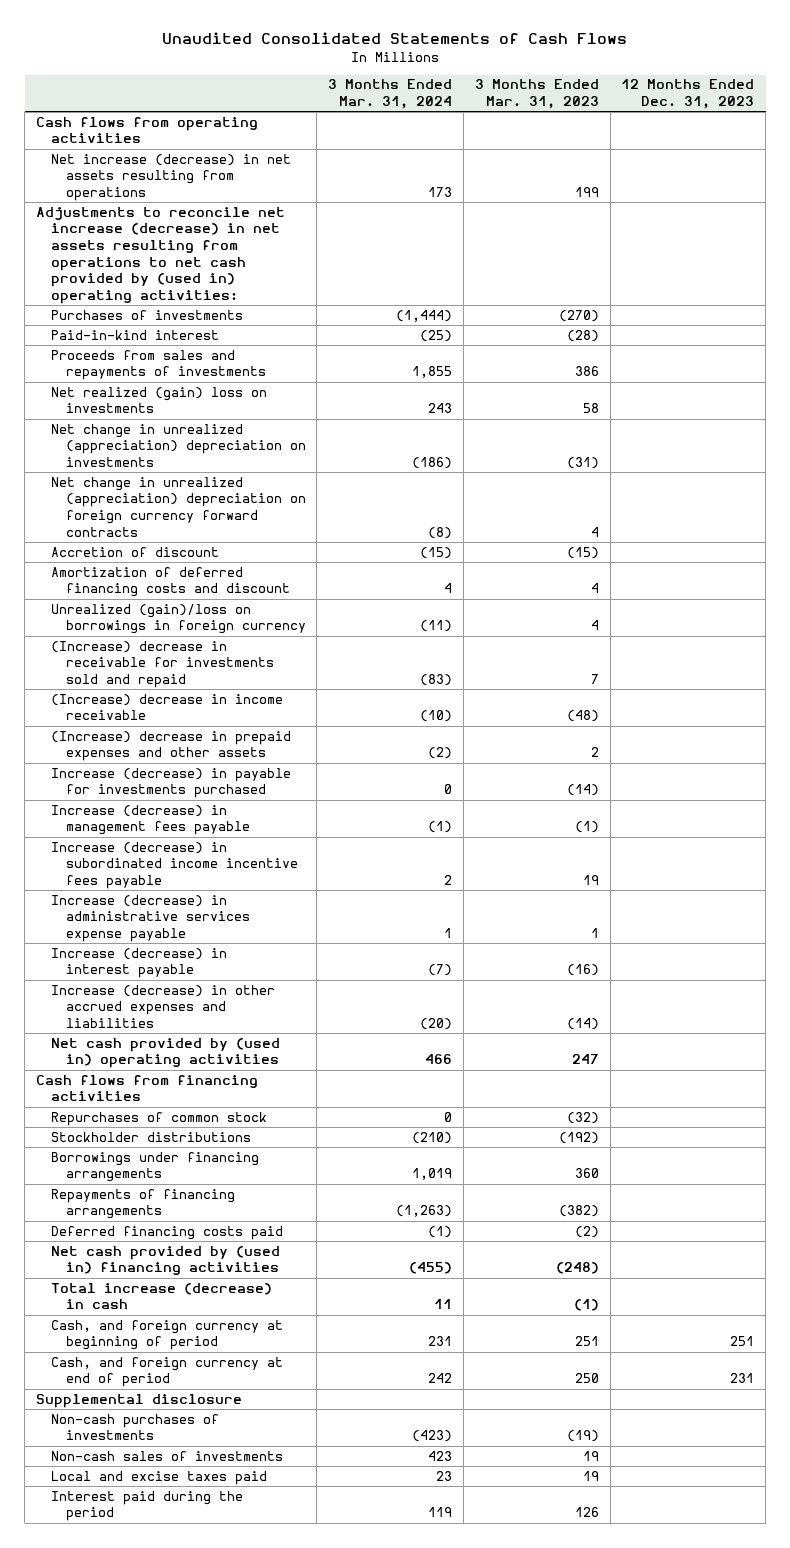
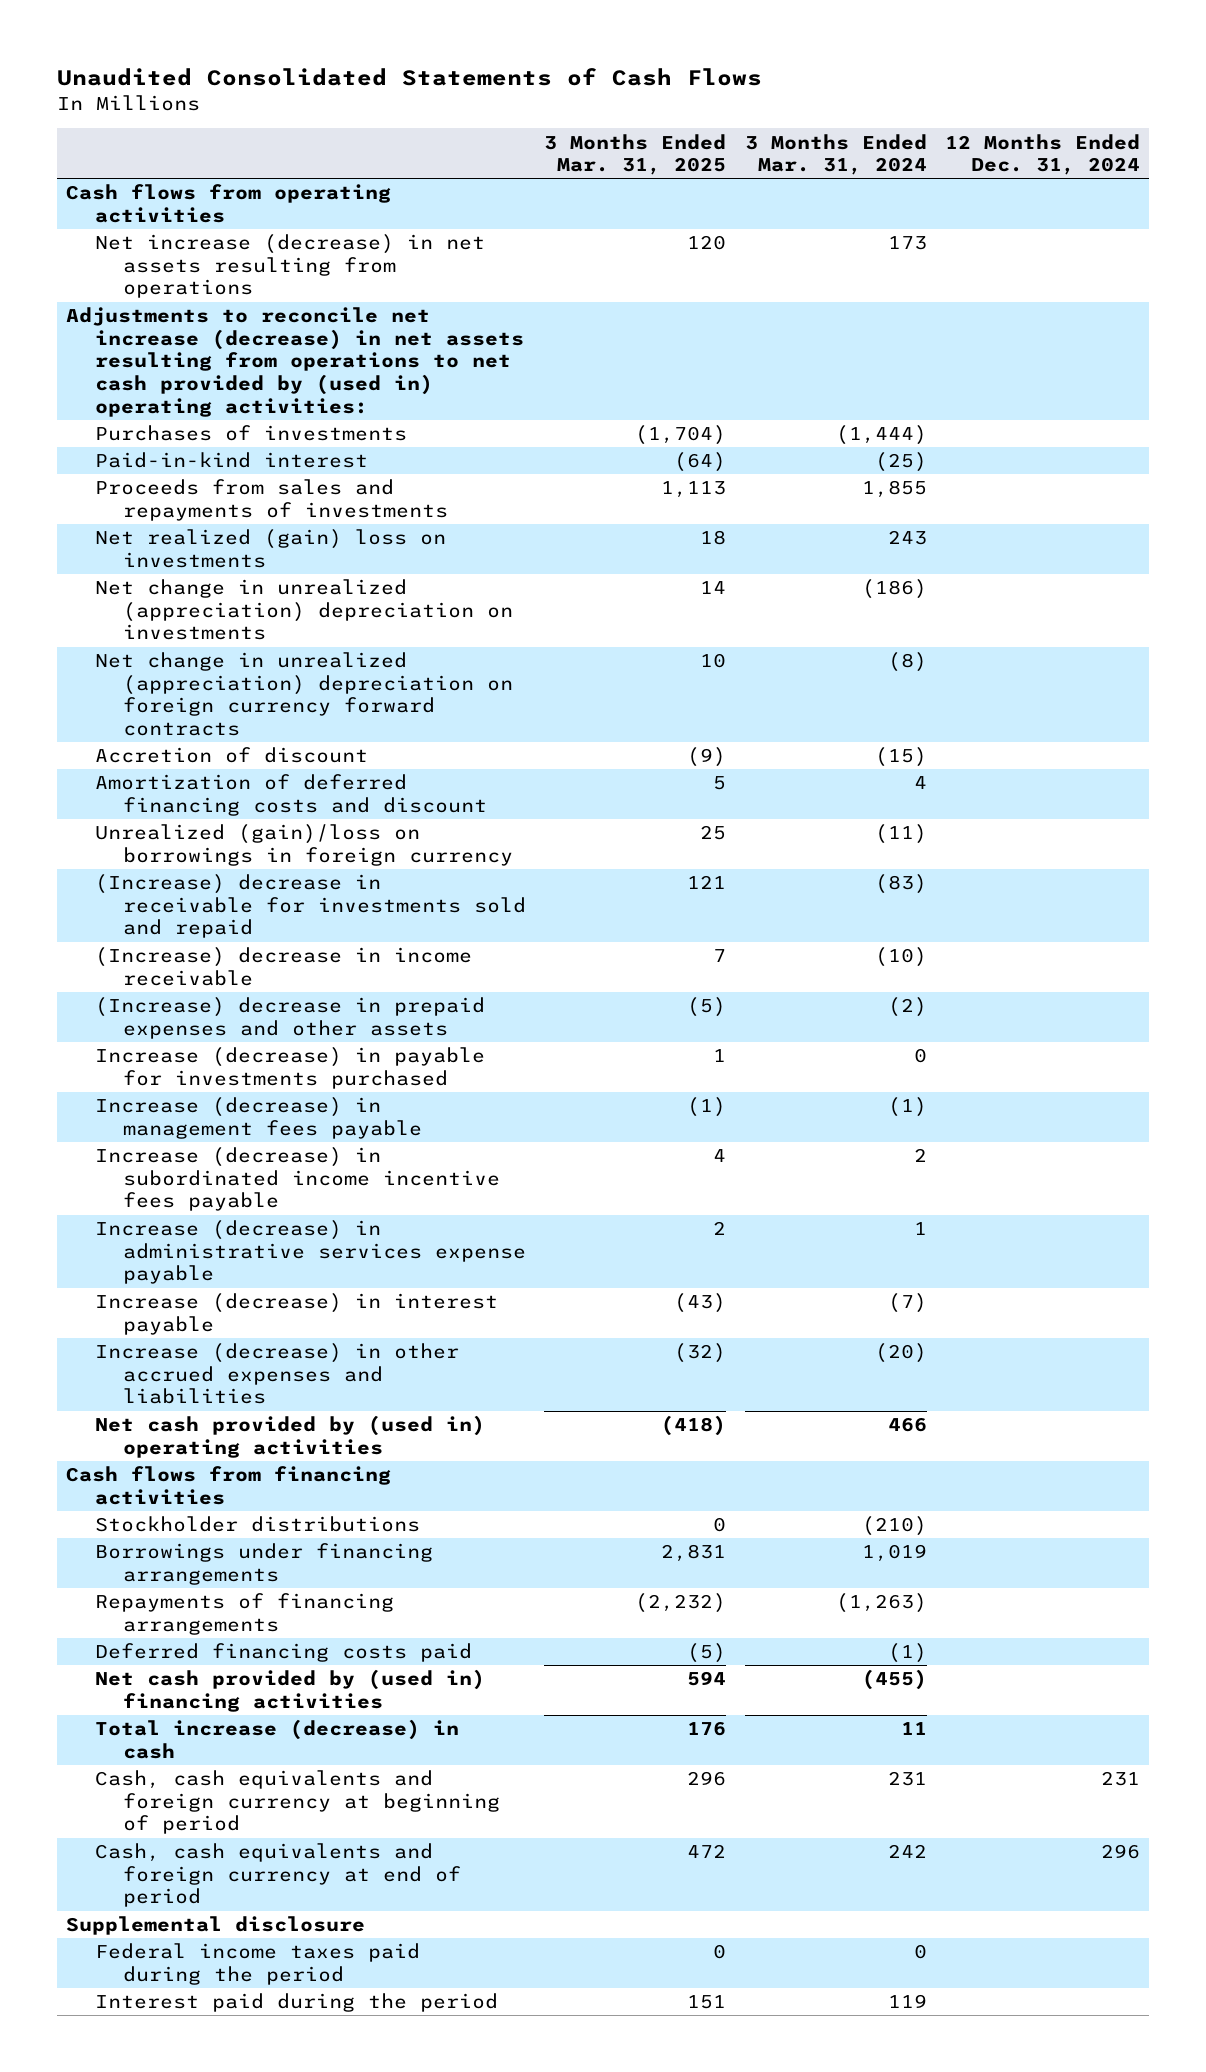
[474,79,599,109] 3 Months Ended Mar. 31, 2023 -> none
[621,79,755,109] 12 Months Ended Dec. 31, 2023 -> none
none -> [544,133,727,176] 3 Months Ended Mar. 31, 2025
none -> [945,133,1141,176] 12 Months Ended Dec. 31, 2024
[50,1111,267,1126] Repurchases of common stock -> none
[50,1319,283,1351] Cash, and foreign currency at beginning of period -> [94,1770,501,1835] Cash, cash equivalents and foreign currency at beginning of period
[50,1356,283,1388] Cash, and foreign currency at end of period -> [94,1843,462,1908] Cash, cash equivalents and foreign currency at end of period
[50,1413,219,1441] Non-cash purchases of investments -> none
[50,1450,283,1461] Non-cash sales of investments -> none
[50,1470,267,1485] Local and excise taxes paid -> none
none -> [94,1943,420,1985] Federal income taxes paid during the period

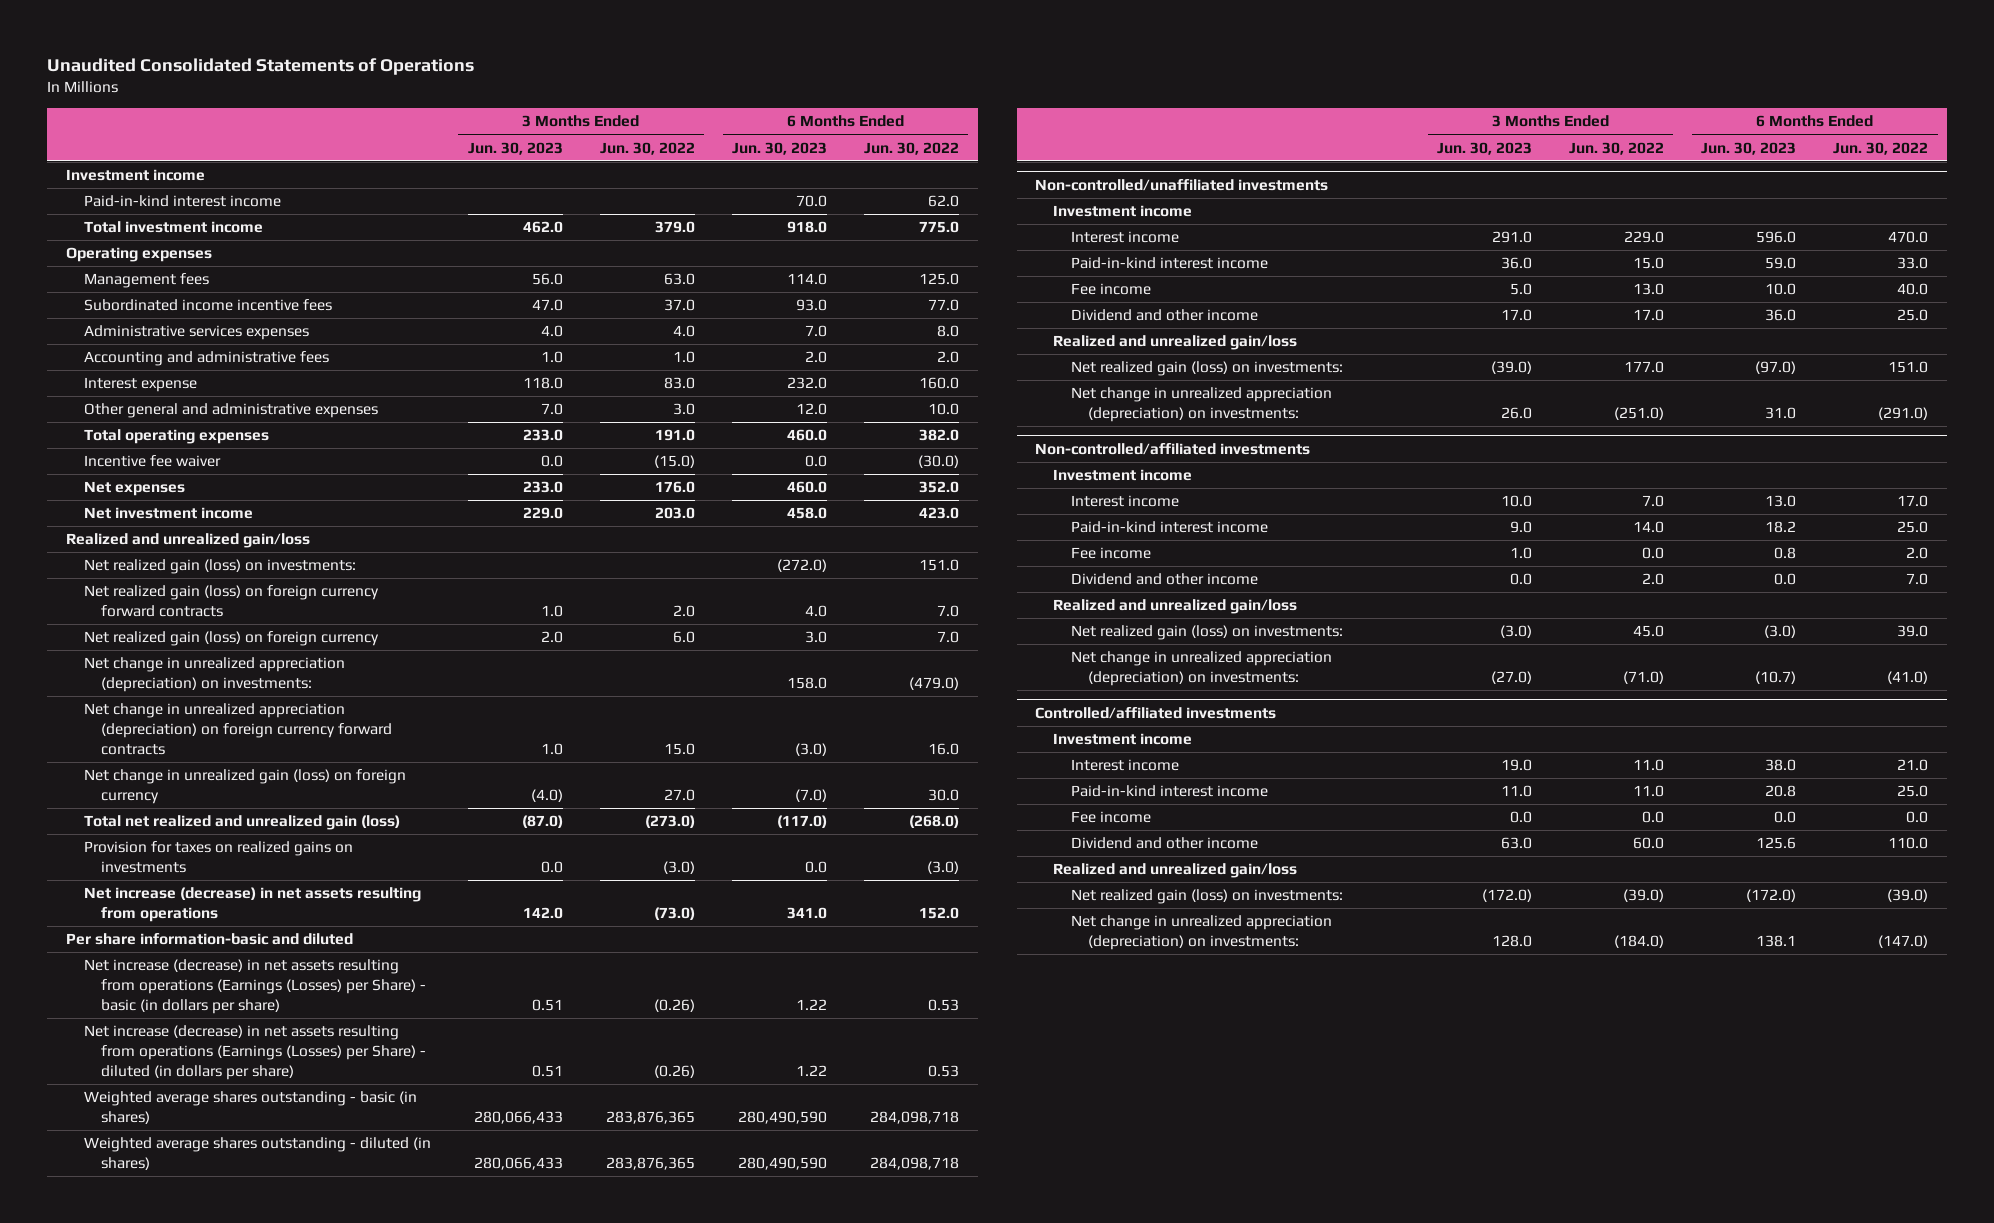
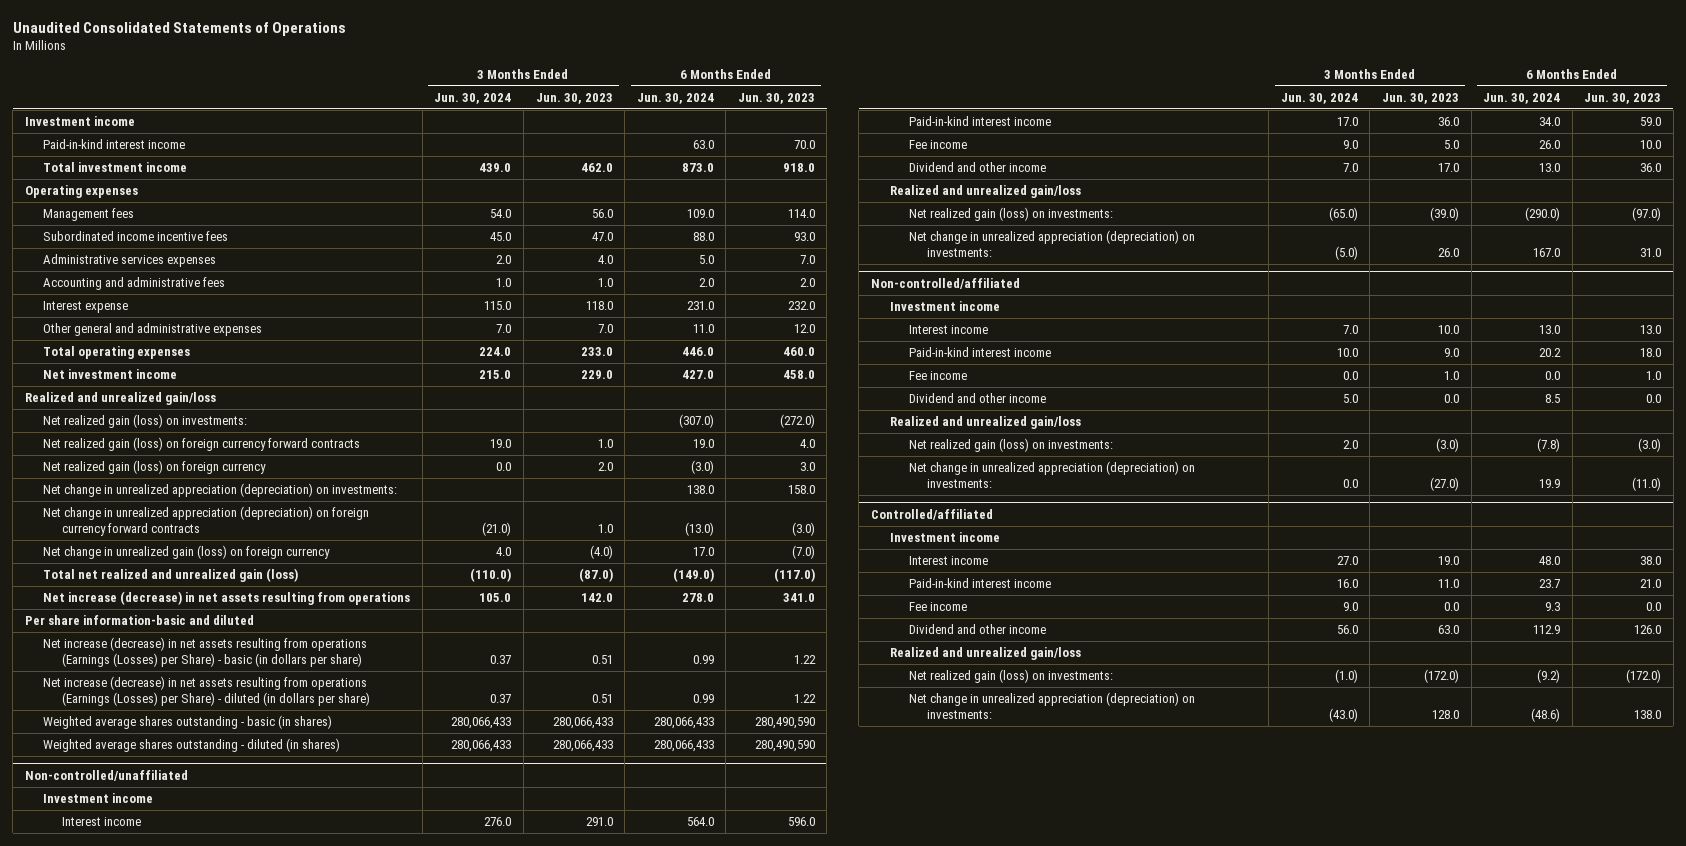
[599,141,695,155] Jun. 30, 2022 -> none
[864,141,960,155] Jun. 30, 2022 -> none
none -> [434,92,512,104] Jun. 30, 2024
none -> [636,92,714,104] Jun. 30, 2024
[83,455,221,468] Incentive fee waiver -> none
[83,481,185,497] Net expenses -> none
[83,841,353,874] Provision for taxes on realized gains on investments -> none
[1035,179,1329,192] Non-controlled/unaffiliated investments -> [24,769,188,781] Non-controlled/unaffiliated
[1035,443,1311,456] Non-controlled/affiliated investments -> [871,277,1021,289] Non-controlled/affiliated
[1765,521,1797,534] 18.2 -> [1640,348,1662,358] 18.0
[1774,547,1797,560] 0.8 -> [1646,371,1662,381] 1.0
[1755,671,1797,685] (10.7) -> [1632,476,1662,491] (11.0)
[1035,707,1277,720] Controlled/affiliated investments -> [871,508,994,520] Controlled/affiliated
[1765,785,1797,798] 20.8 -> [1640,579,1662,589] 21.0
[1756,837,1797,850] 125.6 -> [1634,625,1662,635] 126.0
[1756,935,1797,948] 138.1 -> [1634,709,1662,719] 138.0

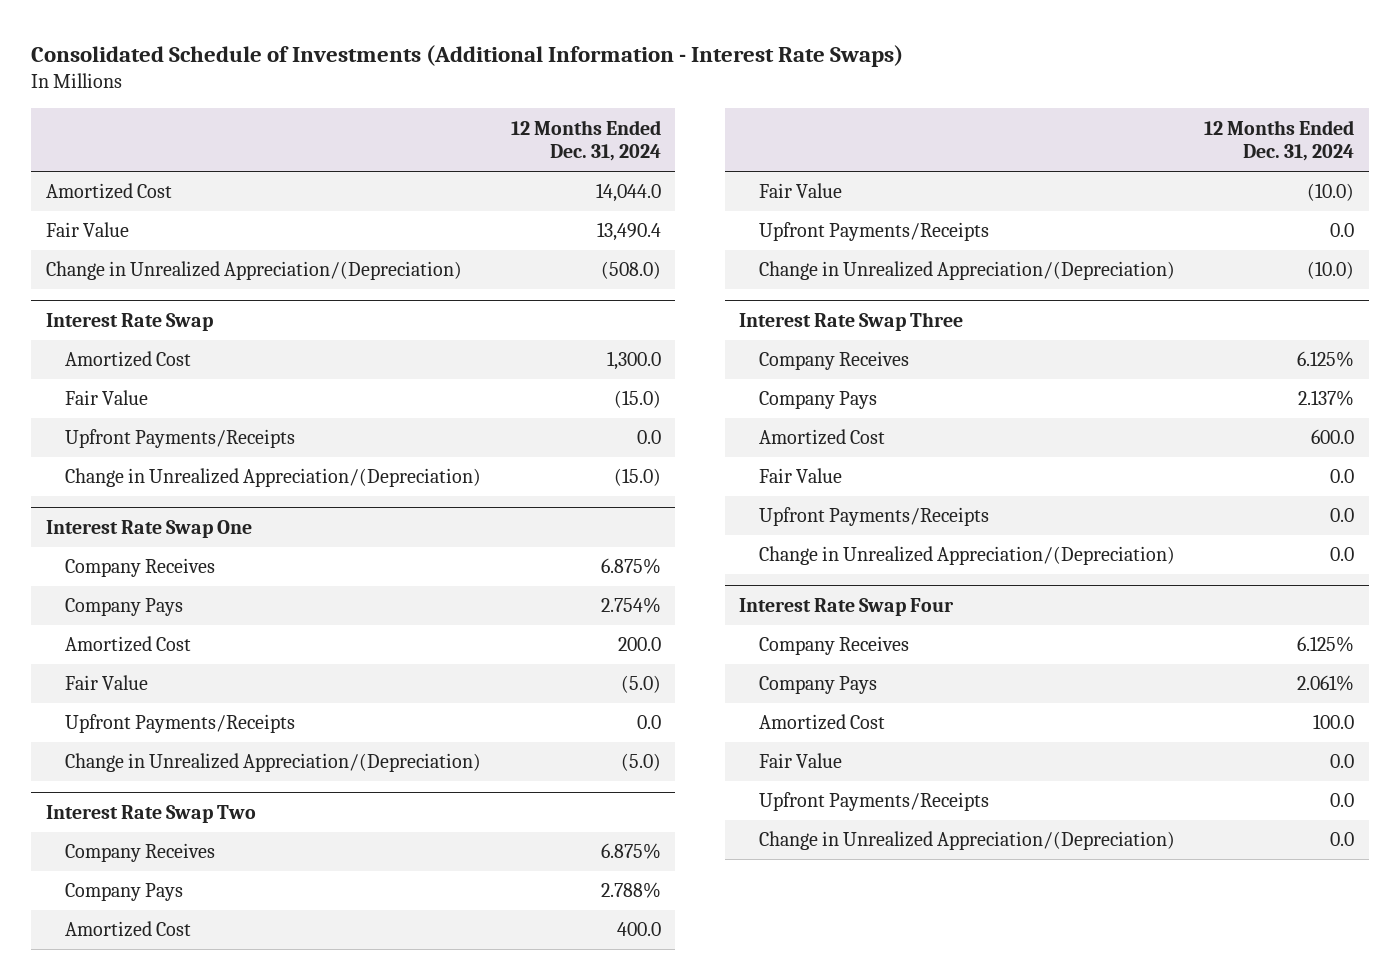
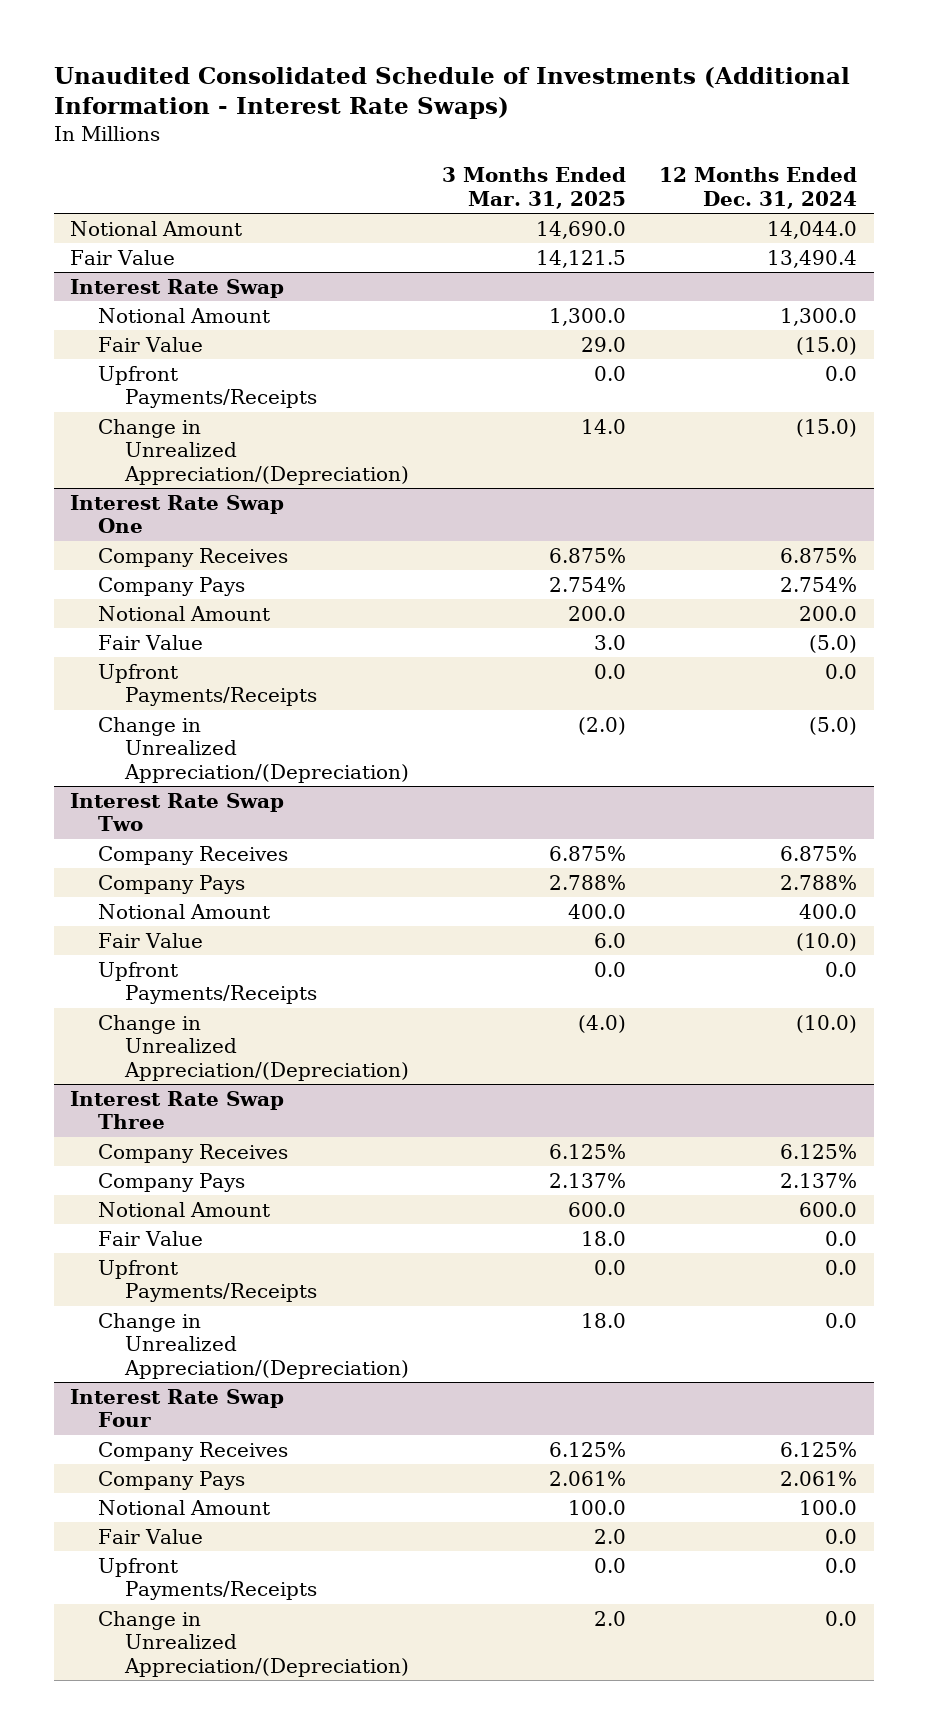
[31,44,904,67] Consolidated Schedule of Investments (Additional Information - Interest Rate Swaps) -> [53,67,850,120] Unaudited Consolidated Schedule of Investments (Additional Information - Interest Rate Swaps)
none -> [442,167,627,209] 3 Months Ended Mar. 31, 2025
[45,183,172,200] Amortized Cost -> [70,220,243,236] Notional Amount
[45,261,462,281] Change in Unrealized Appreciation/(Depreciation) -> none
[65,351,192,368] Amortized Cost -> [97,307,270,323] Notional Amount
[65,636,192,653] Amortized Cost -> [97,605,270,621] Notional Amount
[65,921,192,938] Amortized Cost -> [97,903,270,919] Notional Amount
[758,429,885,446] Amortized Cost -> [97,1201,270,1217] Notional Amount
[758,714,885,731] Amortized Cost -> [97,1499,270,1515] Notional Amount

